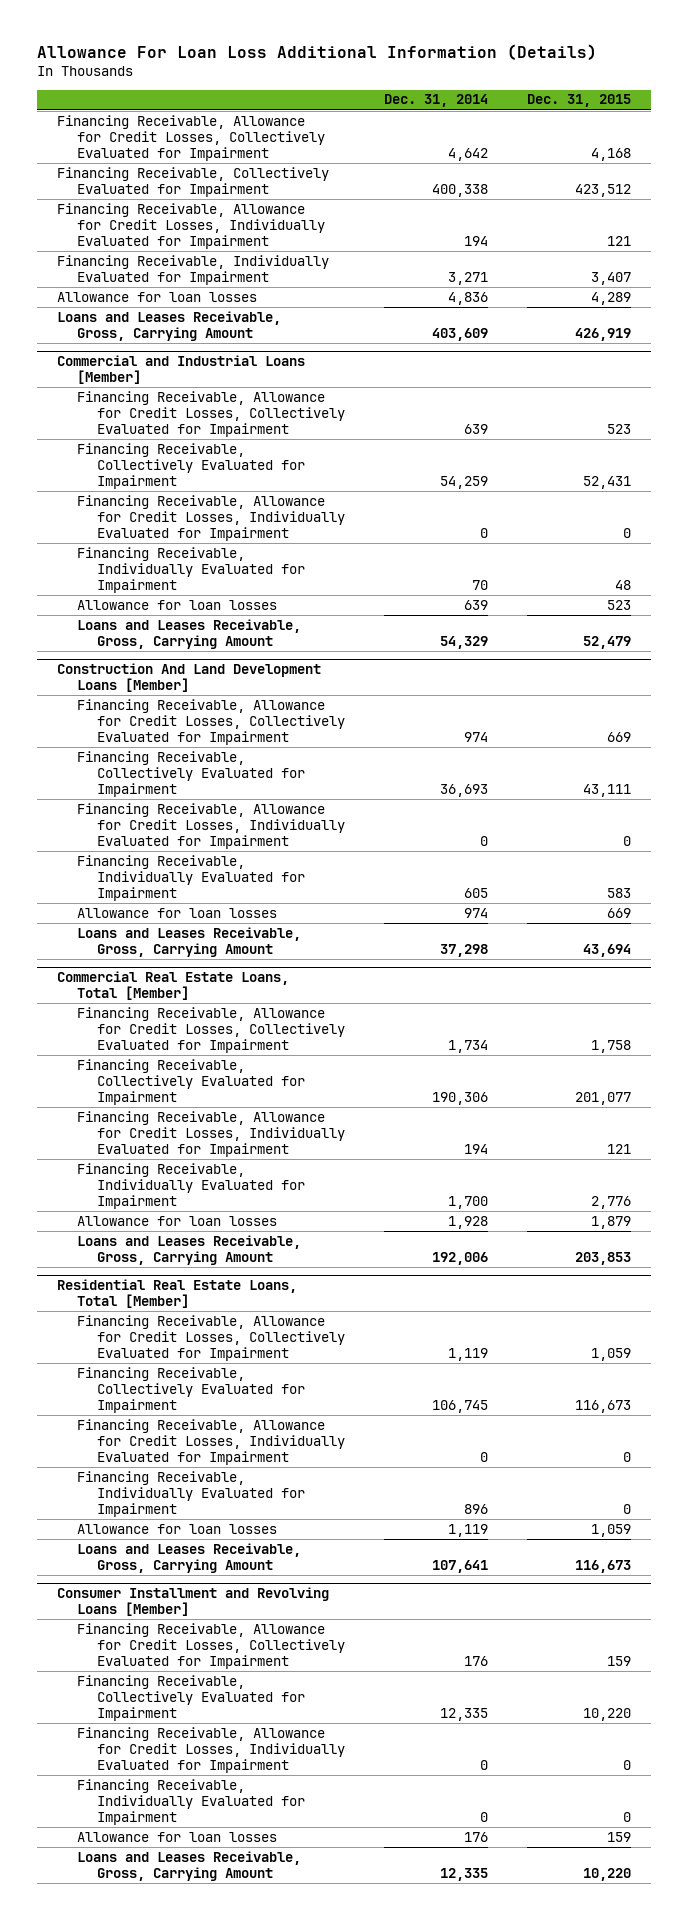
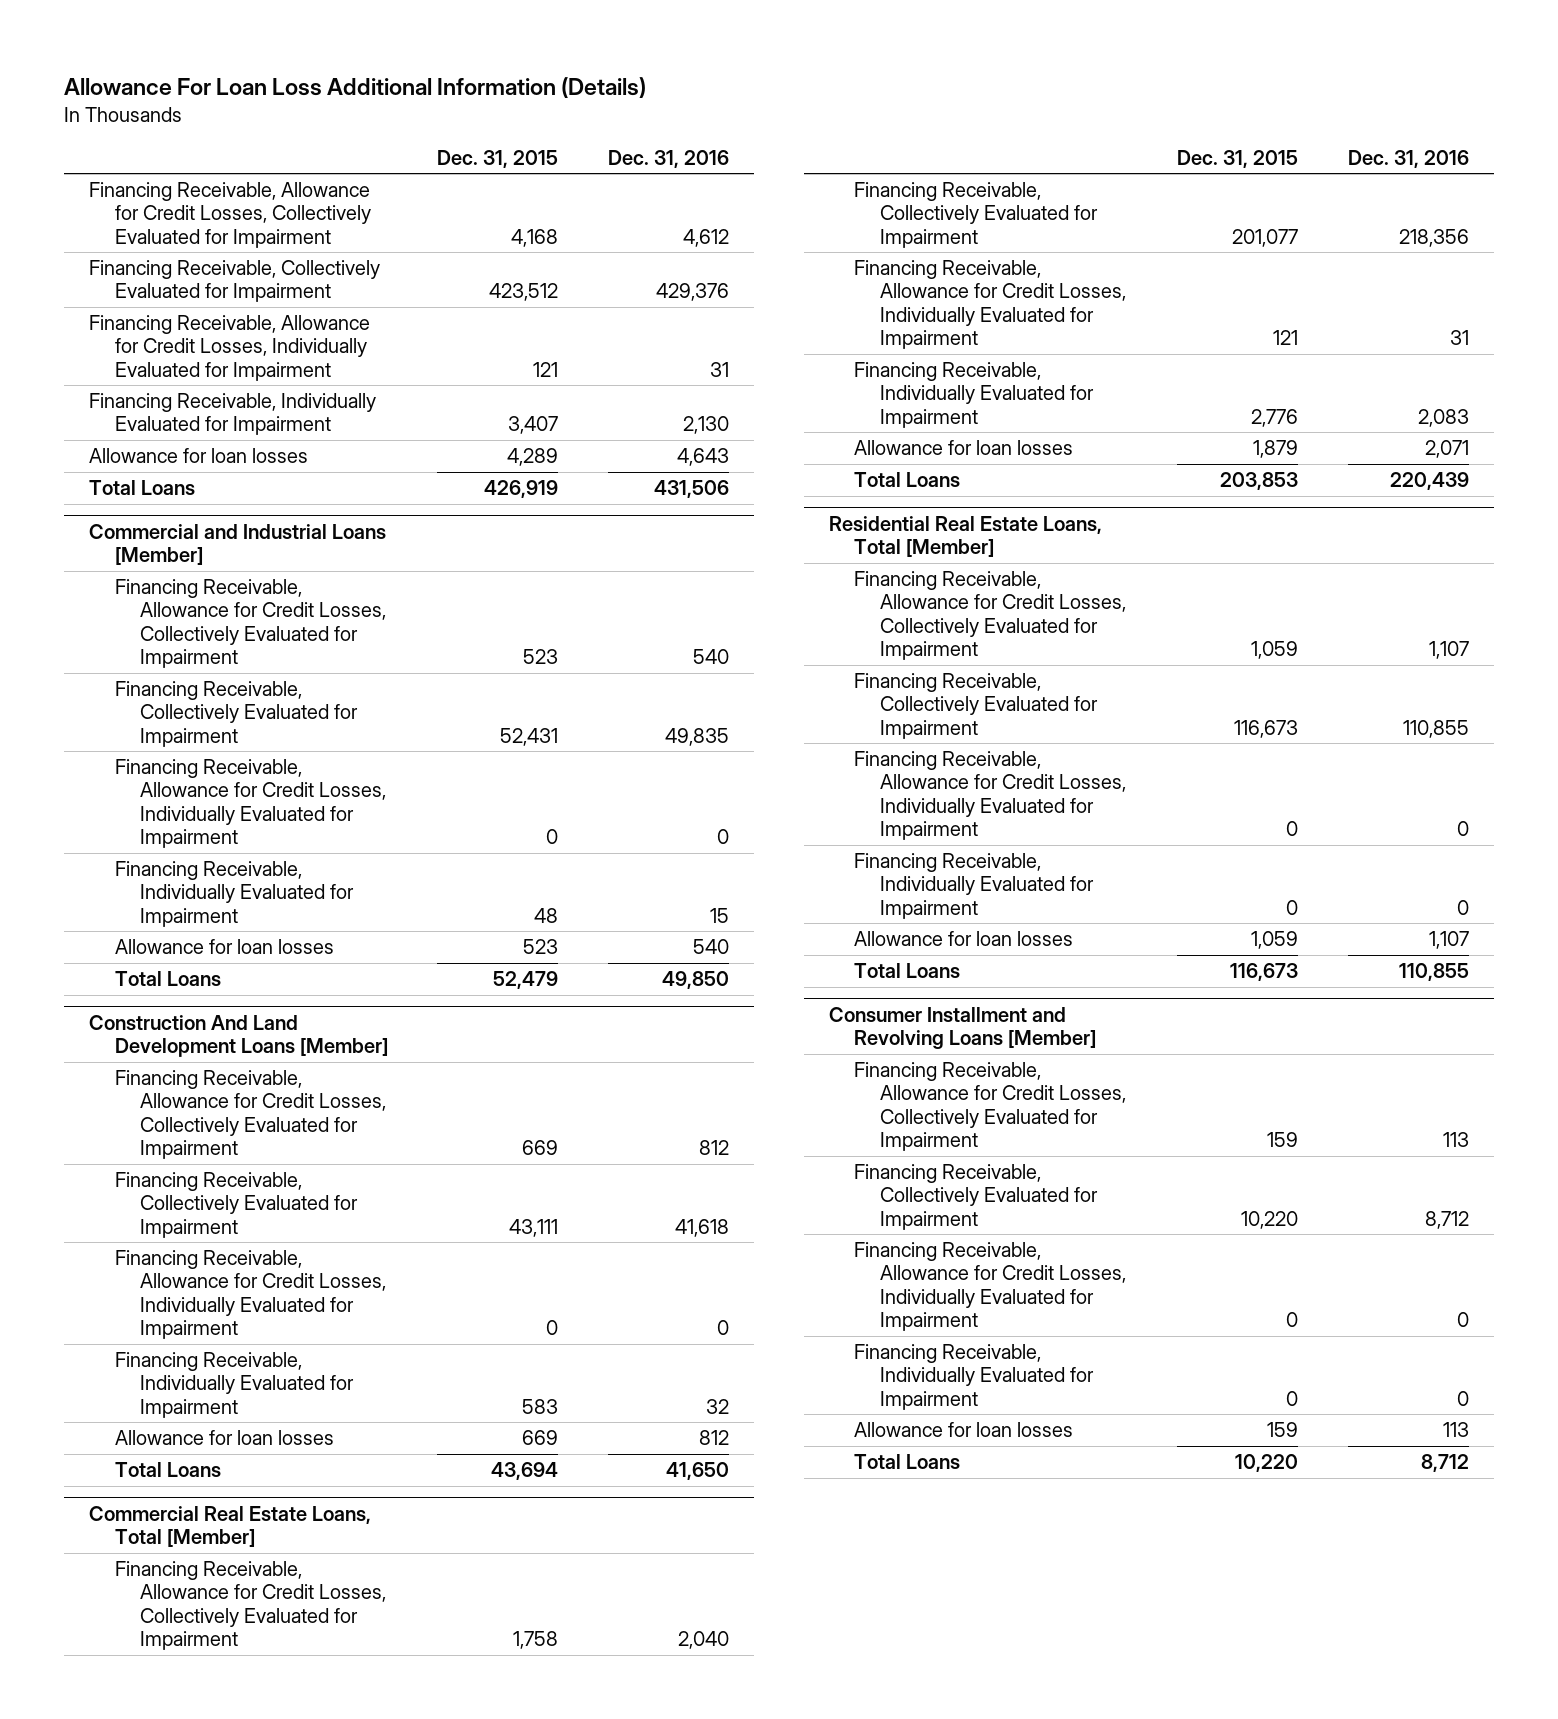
[384,94,489,108] Dec. 31, 2014 -> none
none -> [608,149,730,168] Dec. 31, 2016
[56,310,281,341] Loans and Leases Receivable, Gross, Carrying Amount -> [89,480,196,496] Total Loans
[77,618,302,649] Loans and Leases Receivable, Gross, Carrying Amount -> [114,971,221,987] Total Loans
[77,926,302,957] Loans and Leases Receivable, Gross, Carrying Amount -> [114,1462,221,1478] Total Loans
[77,1234,302,1265] Loans and Leases Receivable, Gross, Carrying Amount -> [854,472,961,488] Total Loans
[77,1542,302,1573] Loans and Leases Receivable, Gross, Carrying Amount -> [854,963,961,979] Total Loans
[77,1850,302,1881] Loans and Leases Receivable, Gross, Carrying Amount -> [854,1454,961,1470] Total Loans

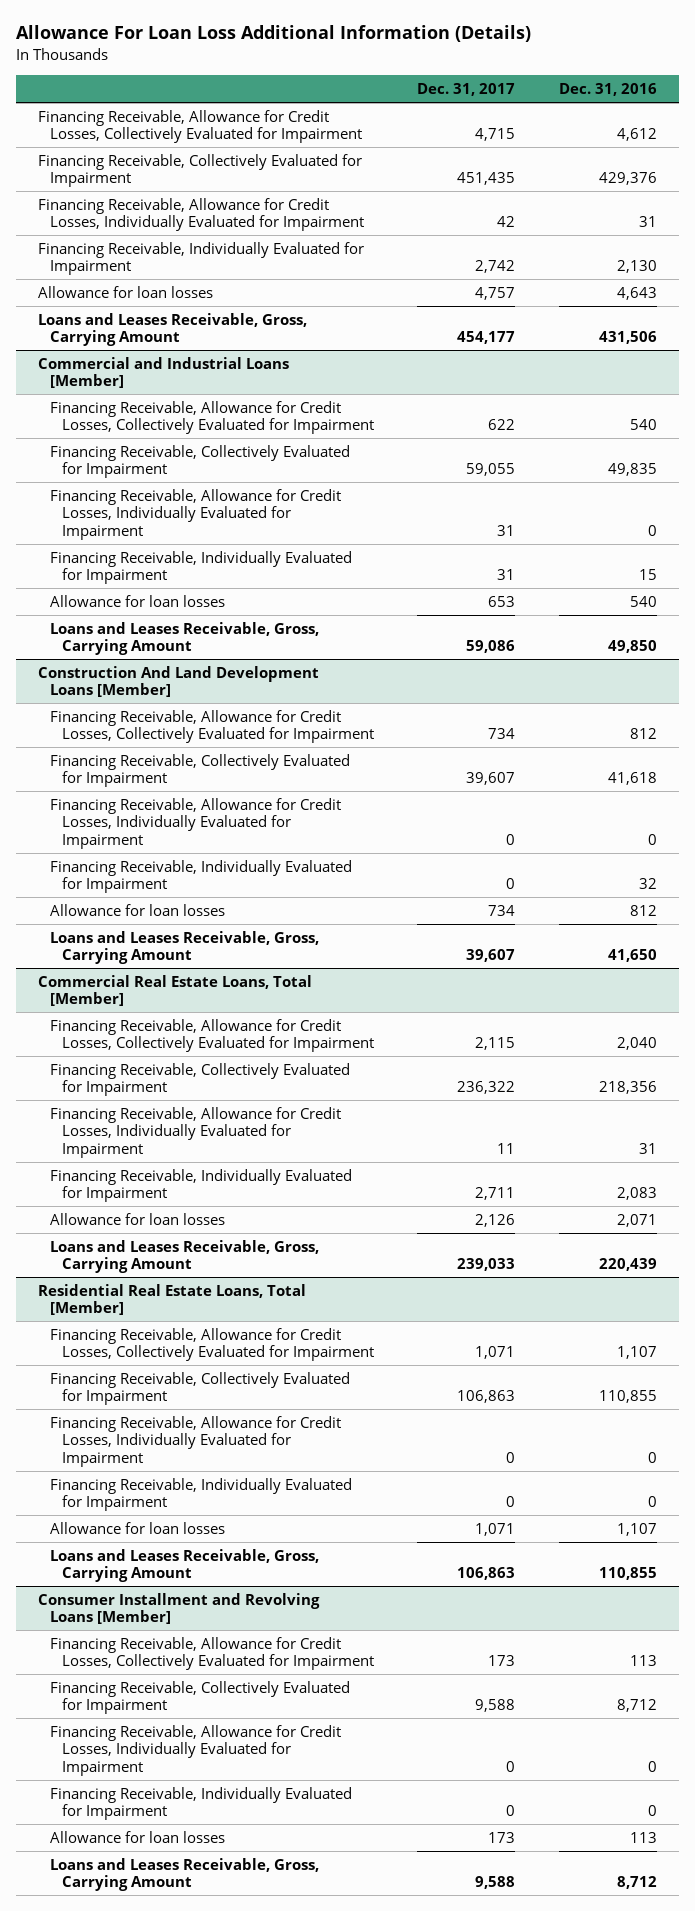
[437,149,559,168] Dec. 31, 2015 -> none
none -> [417,82,516,96] Dec. 31, 2017
[89,480,196,496] Total Loans -> [37,312,307,347] Loans and Leases Receivable, Gross, Carrying Amount
[114,971,221,987] Total Loans -> [49,621,319,656] Loans and Leases Receivable, Gross, Carrying Amount
[114,1462,221,1478] Total Loans -> [49,930,319,965] Loans and Leases Receivable, Gross, Carrying Amount
[854,472,961,488] Total Loans -> [49,1239,319,1274] Loans and Leases Receivable, Gross, Carrying Amount
[854,963,961,979] Total Loans -> [49,1548,319,1583] Loans and Leases Receivable, Gross, Carrying Amount
[854,1454,961,1470] Total Loans -> [49,1857,319,1892] Loans and Leases Receivable, Gross, Carrying Amount

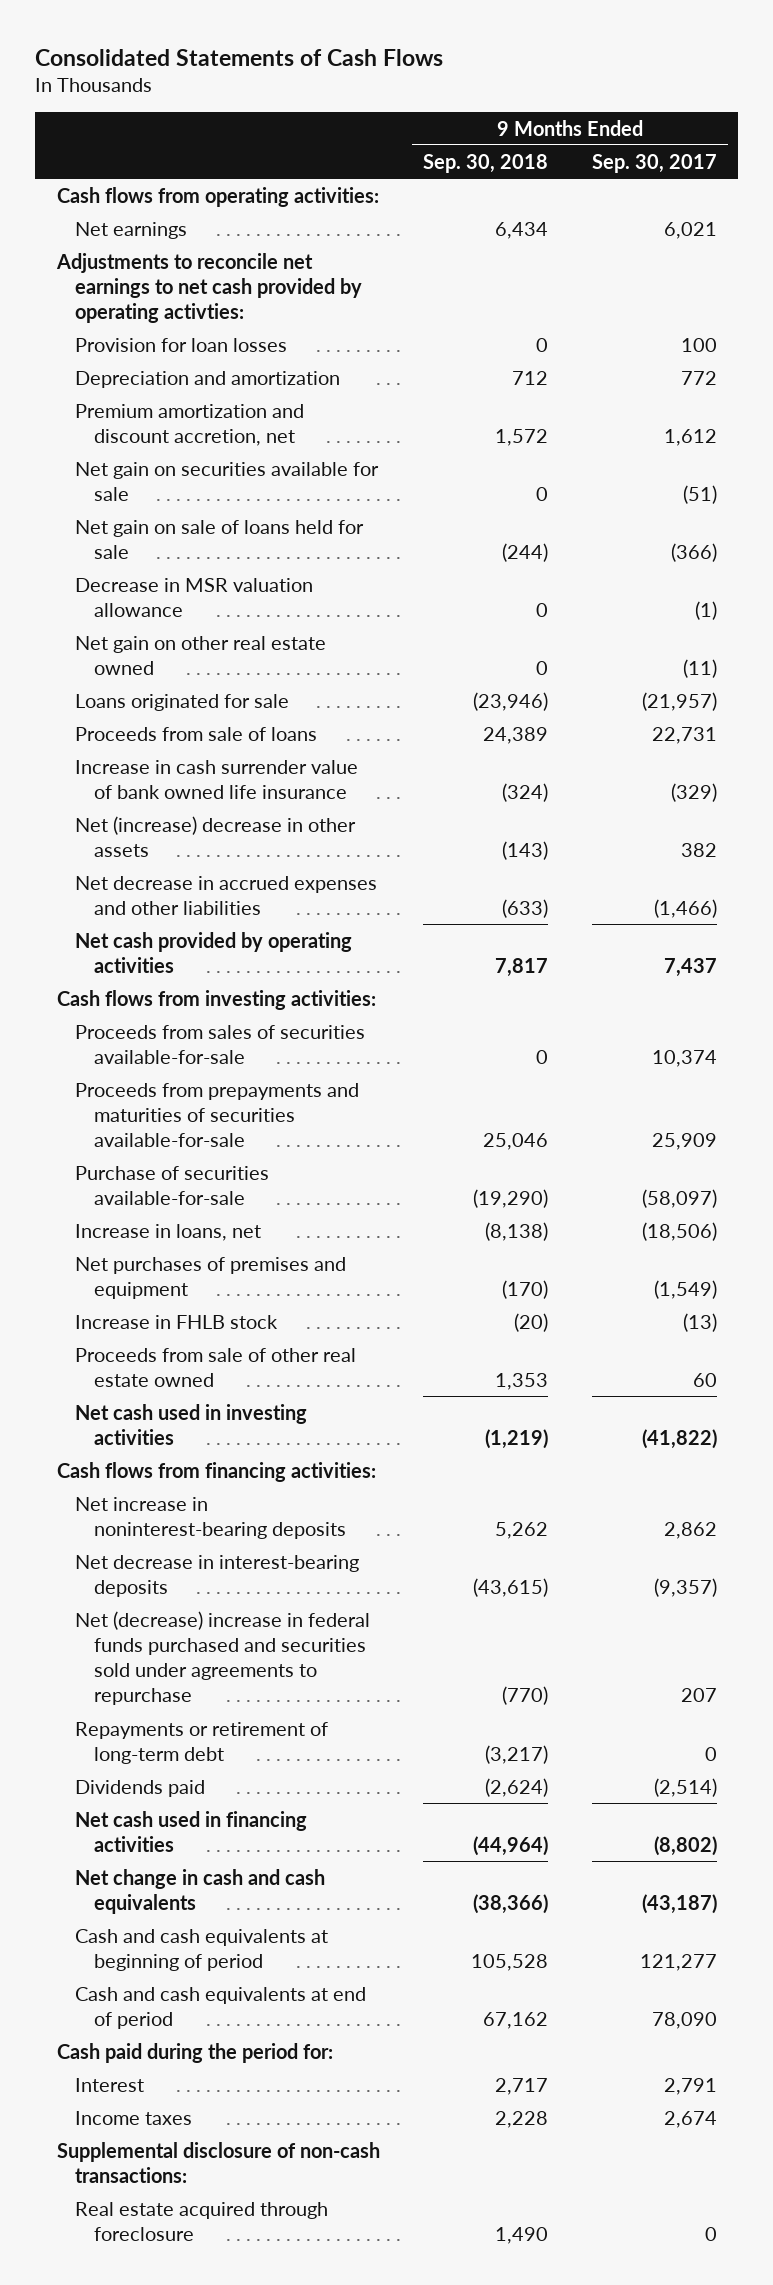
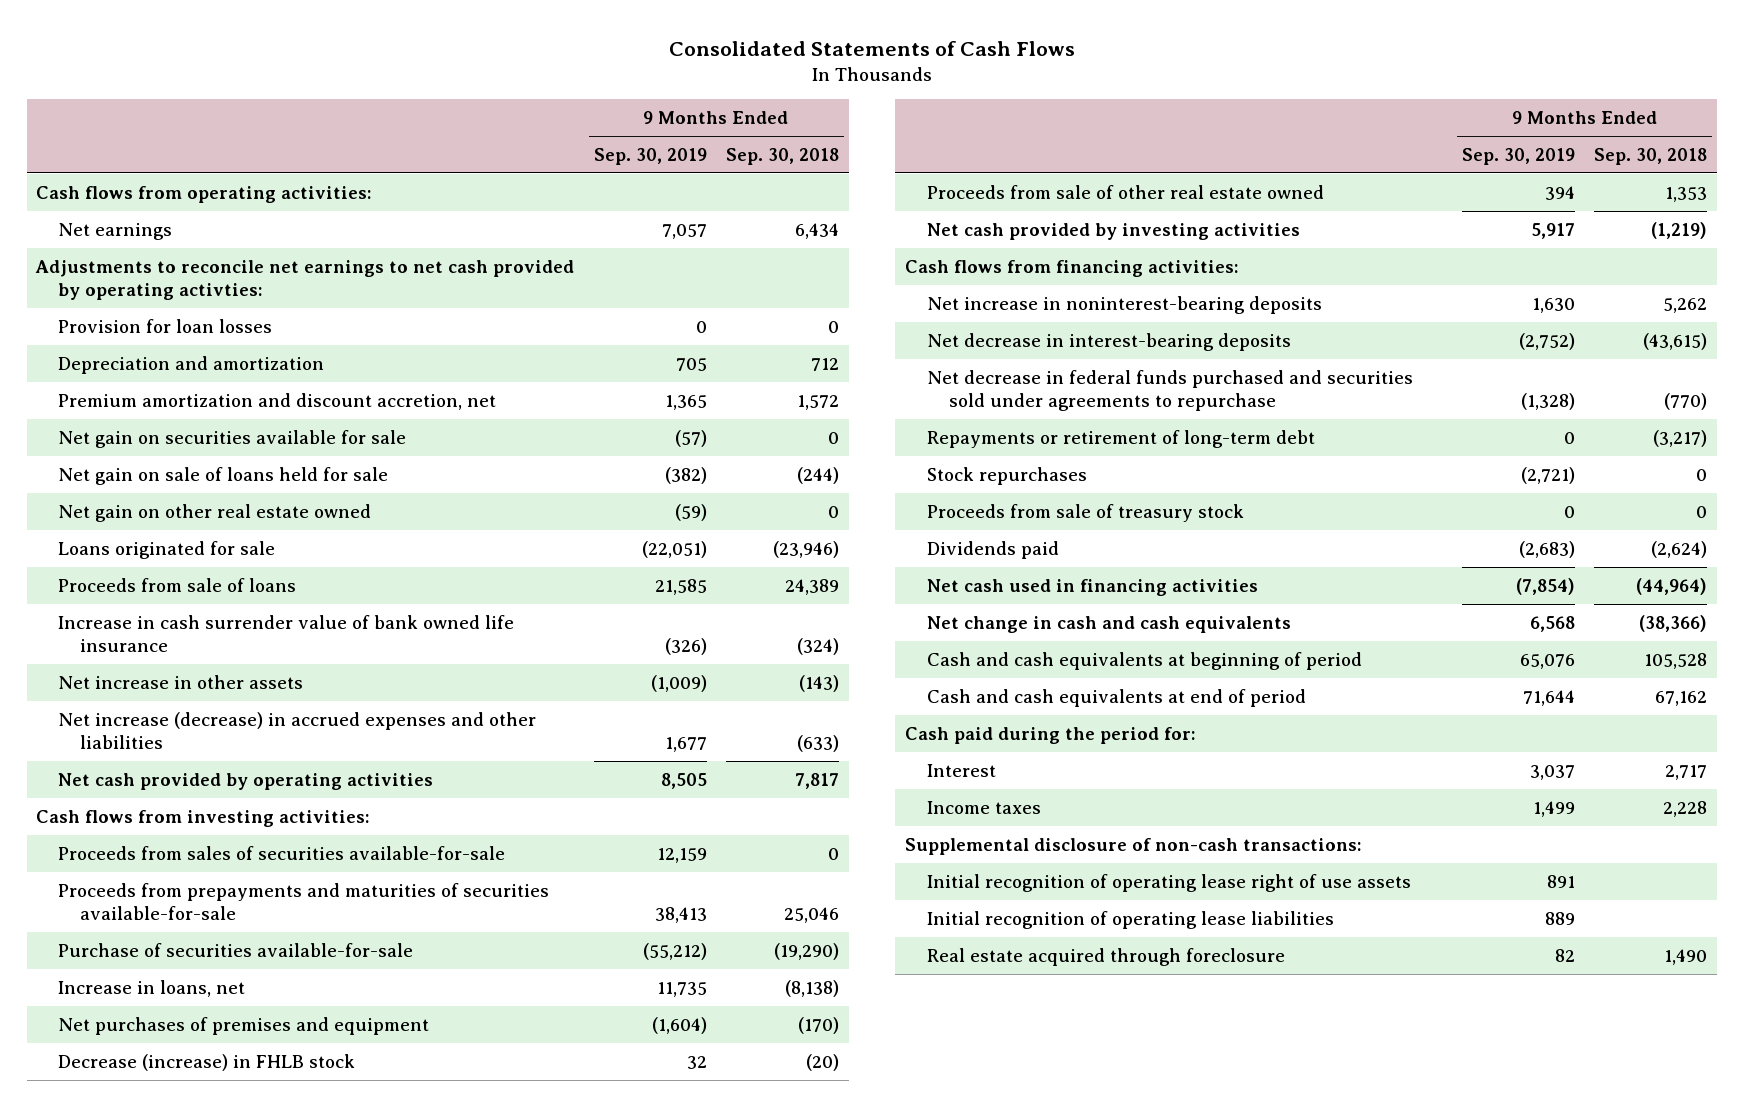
[591,153,717,173] Sep. 30, 2017 -> none
none -> [593,147,707,165] Sep. 30, 2019
[75,577,314,617] Decrease in MSR valuation allowance -> none
[75,815,357,857] Net (increase) decrease in other assets -> [58,674,304,689] Net increase in other assets
[75,875,378,915] Net decrease in accrued expenses and other liabilities -> [58,711,537,750] Net increase (decrease) in accrued expenses and other liabilities
[75,1314,279,1329] Increase in FHLB stock -> [58,1053,356,1071] Decrease (increase) in FHLB stock
[75,1403,308,1445] Net cash used in investing activities -> [926,222,1300,240] Net cash provided by investing activities
[75,1610,371,1706] Net (decrease) increase in federal funds purchased and securities sold under agreements to repurchase -> [926,369,1413,412] Net decrease in federal funds purchased and securities sold under agreements to repurchase
none -> [926,466,1087,485] Stock repurchases
none -> [926,503,1244,522] Proceeds from sale of treasury stock
none -> [926,873,1411,892] Initial recognition of operating lease right of use assets
none -> [926,910,1334,929] Initial recognition of operating lease liabilities

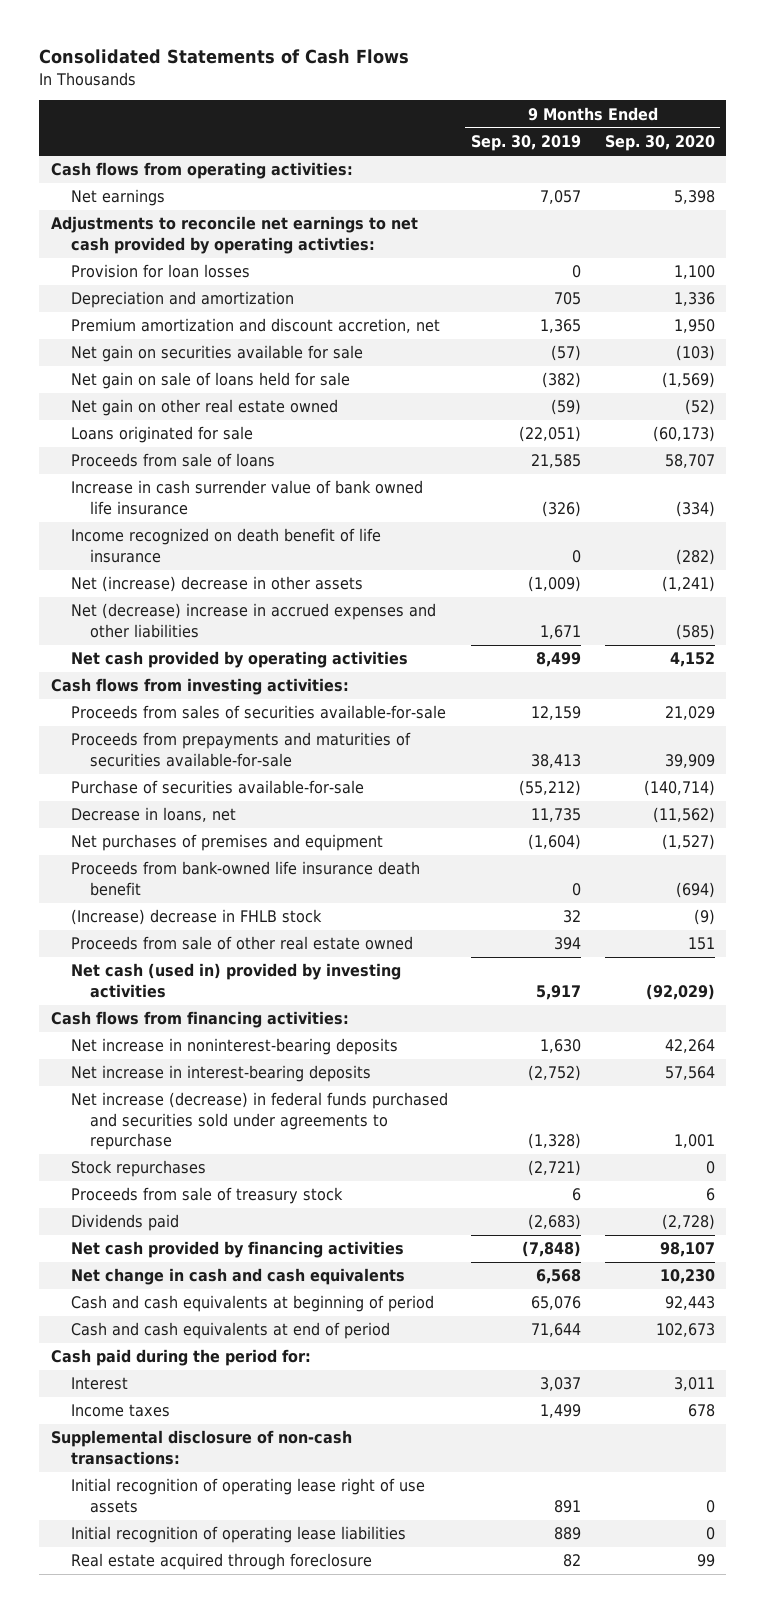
[725,147,839,165] Sep. 30, 2018 -> none
none -> [604,135,715,152] Sep. 30, 2020
none -> [70,528,381,563] Income recognized on death benefit of life insurance
[58,674,304,689] Net increase in other assets -> [70,576,363,593] Net (increase) decrease in other assets
[58,711,537,750] Net increase (decrease) in accrued expenses and other liabilities -> [70,603,436,638] Net (decrease) increase in accrued expenses and other liabilities
[664,737,707,753] 1,677 -> [540,624,582,639] 1,671
[660,772,707,789] 8,505 -> [536,652,582,668] 8,499
[58,979,246,997] Increase in loans, net -> [70,807,236,823] Decrease in loans, net
none -> [70,861,420,896] Proceeds from bank-owned life insurance death benefit
[58,1053,356,1071] Decrease (increase) in FHLB stock -> [70,909,322,926] (Increase) decrease in FHLB stock
[926,222,1300,240] Net cash provided by investing activities -> [70,963,401,998] Net cash (used in) provided by investing activities
[926,429,1315,448] Repayments or retirement of long-term debt -> none
[926,332,1291,351] Net decrease in interest-bearing deposits -> [70,1065,371,1083] Net increase in interest-bearing deposits
[926,369,1413,412] Net decrease in federal funds purchased and securities sold under agreements to repurchase -> [70,1092,448,1151] Net increase (decrease) in federal funds purchased and securities sold under agreements to repurchase
[1564,505,1576,518] 0 -> [572,1188,582,1202] 6
[926,578,1258,596] Net cash used in financing activities -> [70,1241,404,1259] Net cash provided by financing activities
[1516,577,1576,595] (7,854) -> [522,1241,582,1258] (7,848)

